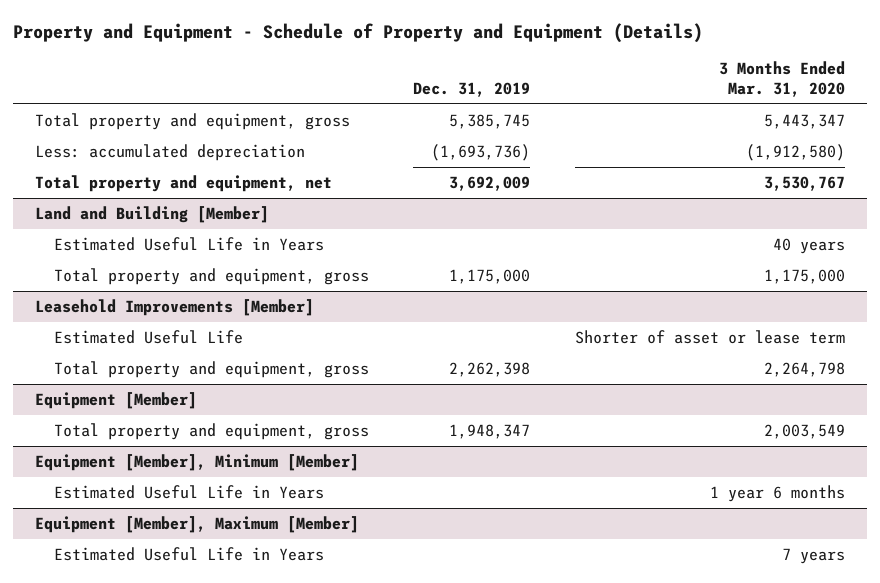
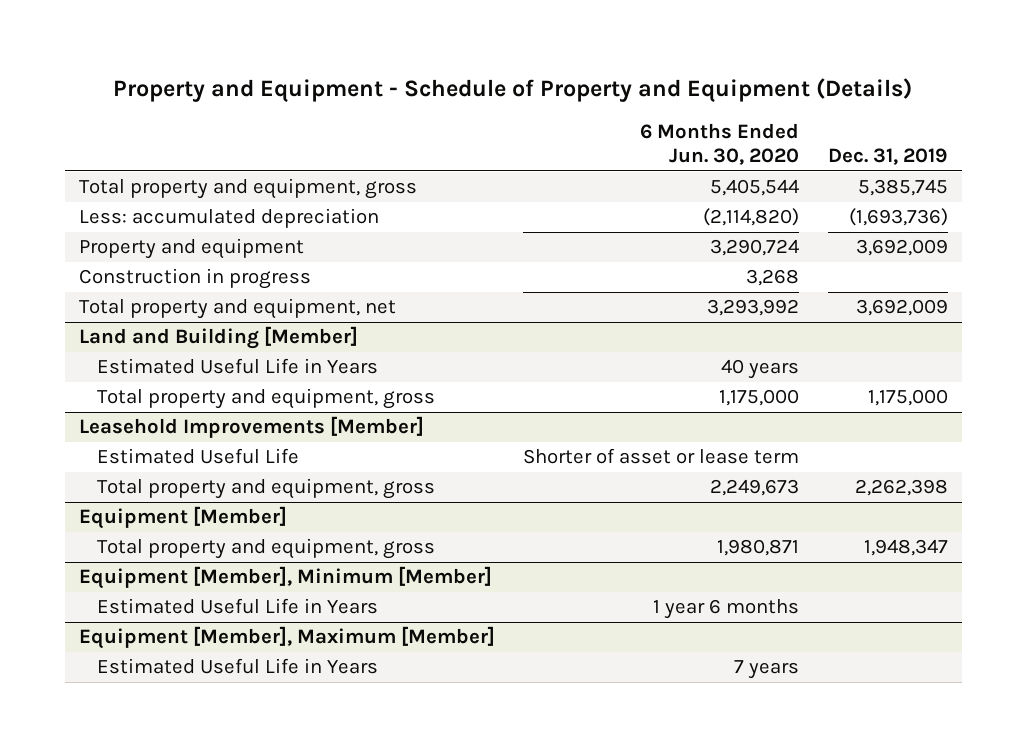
[718,61,845,97] 3 Months Ended Mar. 31, 2020 -> none
none -> [640,123,800,166] 6 Months Ended Jun. 30, 2020
none -> [78,238,304,260] Property and equipment
none -> [78,268,311,290] Construction in progress

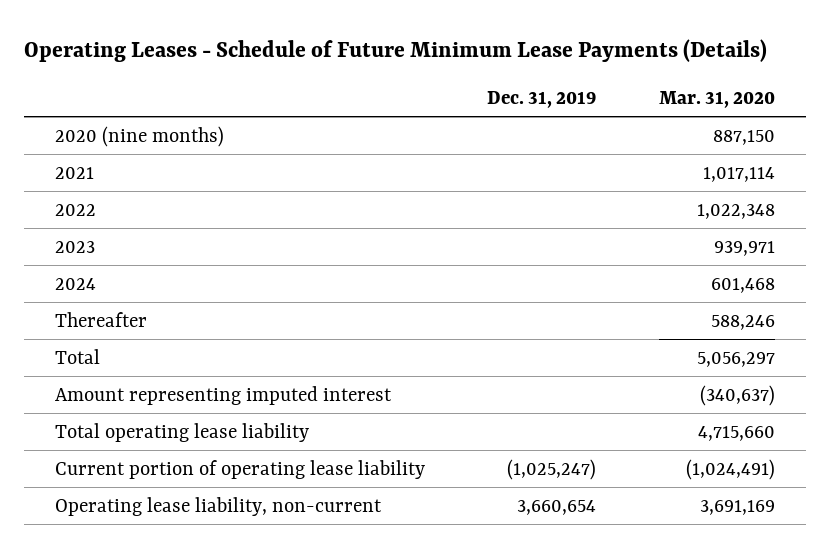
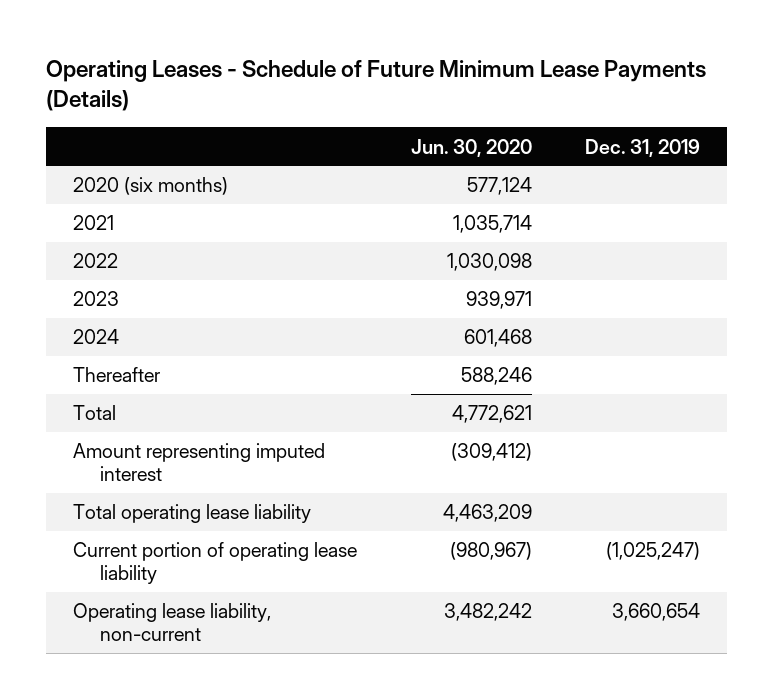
[658,90,775,108] Mar. 31, 2020 -> none
none -> [410,138,532,157] Jun. 30, 2020
[55,125,225,147] 2020 (nine months) -> [73,177,229,196] 2020 (six months)

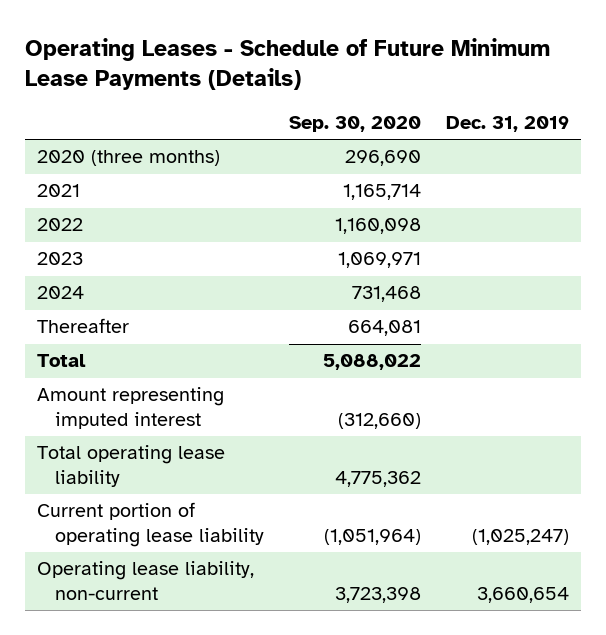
[410,138,532,157] Jun. 30, 2020 -> none
none -> [288,115,421,132] Sep. 30, 2020
[73,177,229,196] 2020 (six months) -> [37,150,221,167] 2020 (three months)

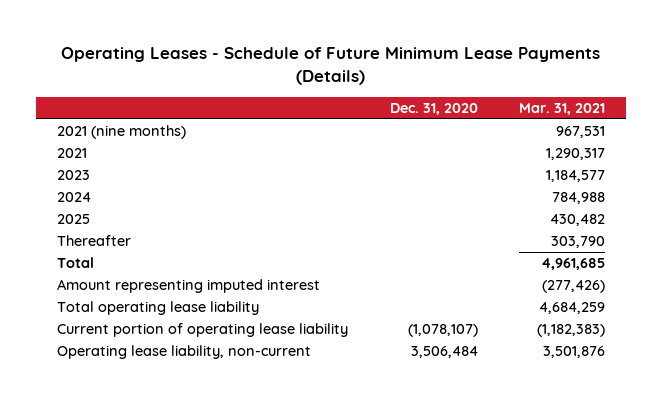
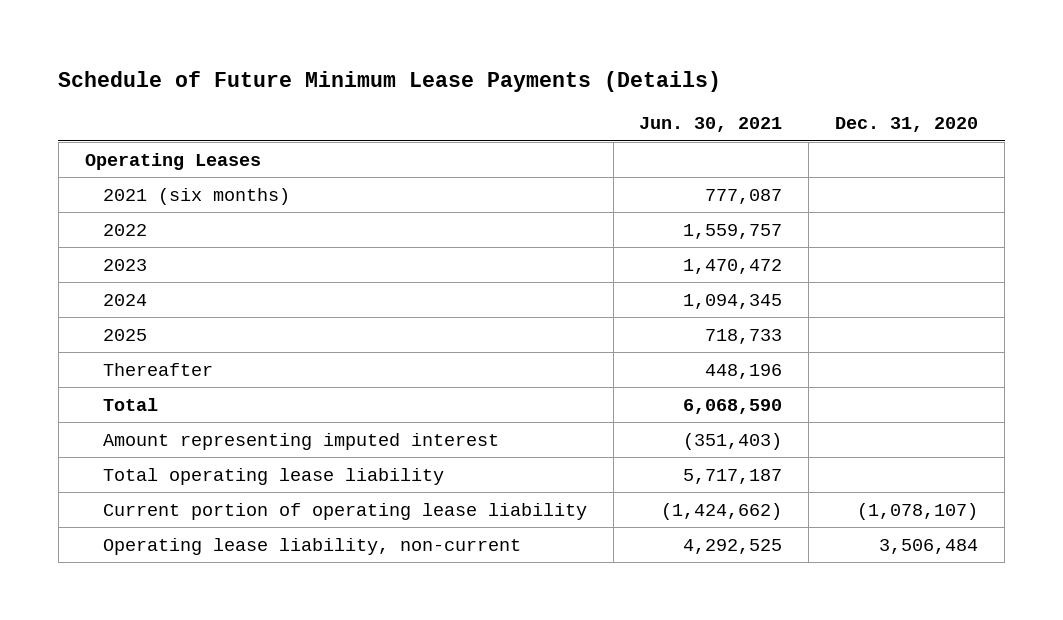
[61,47,601,86] Operating Leases - Schedule of Future Minimum Lease Payments (Details) -> [58,71,722,93] Schedule of Future Minimum Lease Payments (Details)
[519,103,606,116] Mar. 31, 2021 -> none
none -> [639,117,783,133] Jun. 30, 2021
none -> [84,152,261,170] Operating Leases
[57,125,187,140] 2021 (nine months) -> [102,187,290,205] 2021 (six months)
[57,148,88,159] 2021 -> [102,223,147,236] 2022

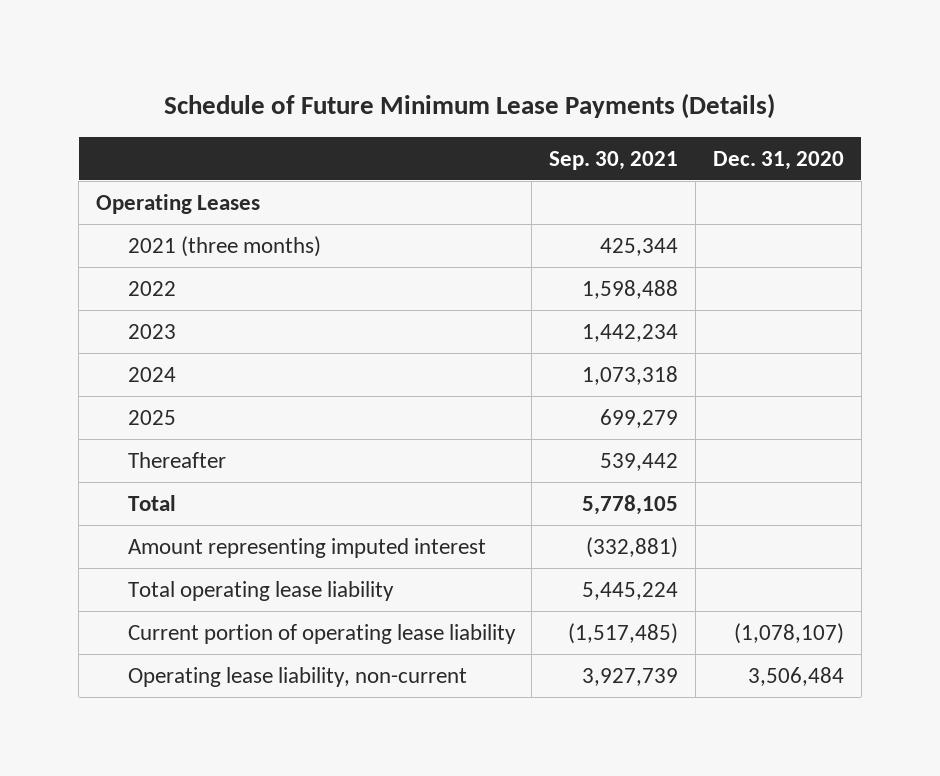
[639,117,783,133] Jun. 30, 2021 -> none
none -> [549,151,679,171] Sep. 30, 2021
[102,187,290,205] 2021 (six months) -> [127,235,321,257] 2021 (three months)

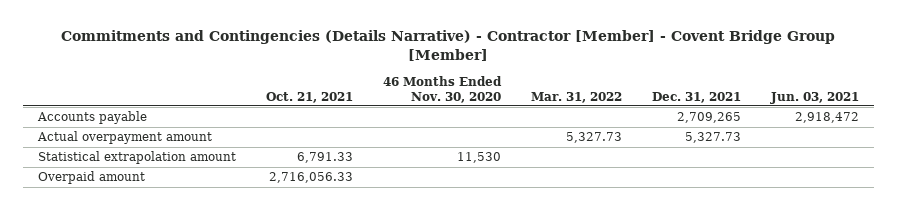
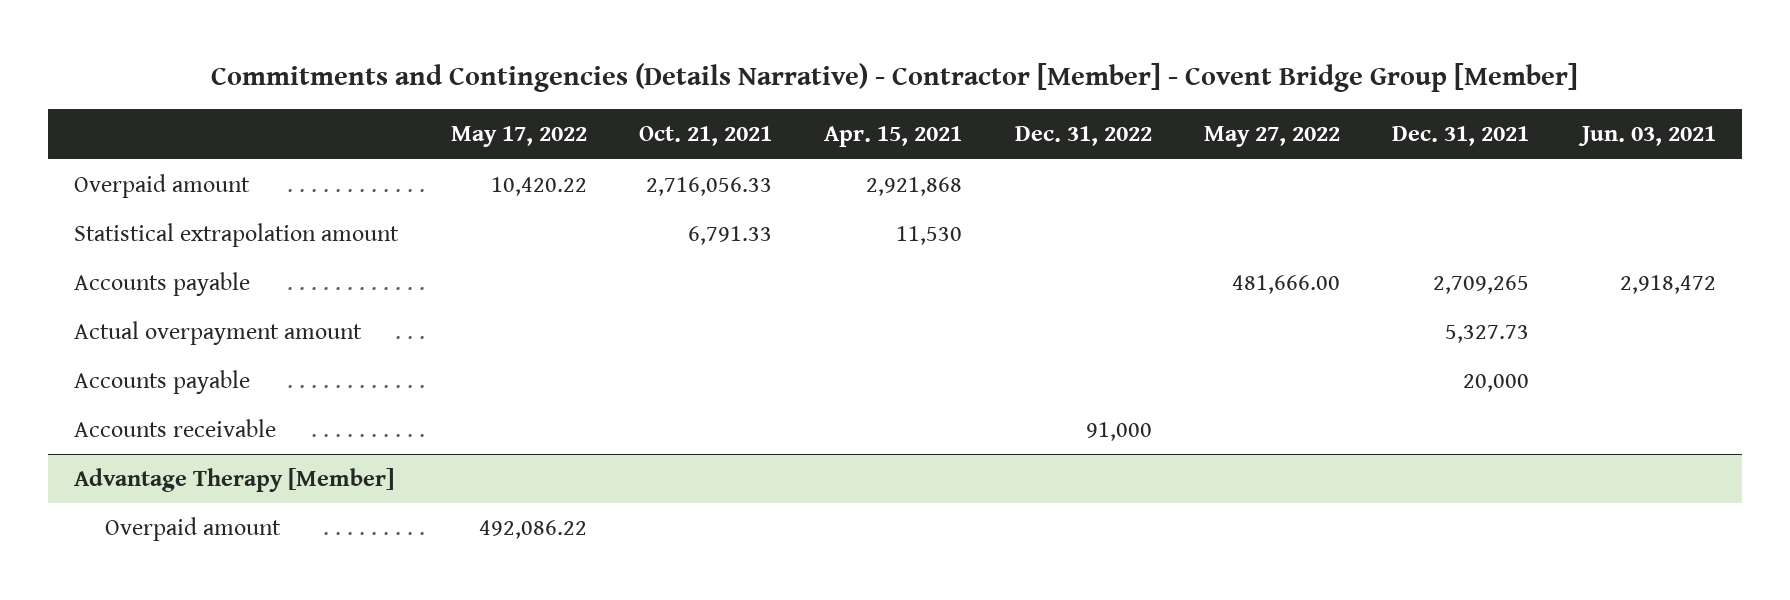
[382,75,502,103] 46 Months Ended Nov. 30, 2020 -> none
[530,91,622,103] Mar. 31, 2022 -> none
none -> [450,126,587,148] May 17, 2022
none -> [824,126,963,148] Apr. 15, 2021
none -> [1014,126,1152,147] Dec. 31, 2022
none -> [1204,126,1341,148] May 27, 2022
[37,171,145,185] Overpaid amount -> [74,174,251,199] Overpaid amount
[37,151,236,165] Statistical extrapolation amount -> [74,223,400,248] Statistical extrapolation amount
none -> [74,370,251,395] Accounts payable
none -> [74,419,277,438] Accounts receivable
none -> [74,468,395,493] Advantage Therapy [Member]
none -> [104,517,281,542] Overpaid amount

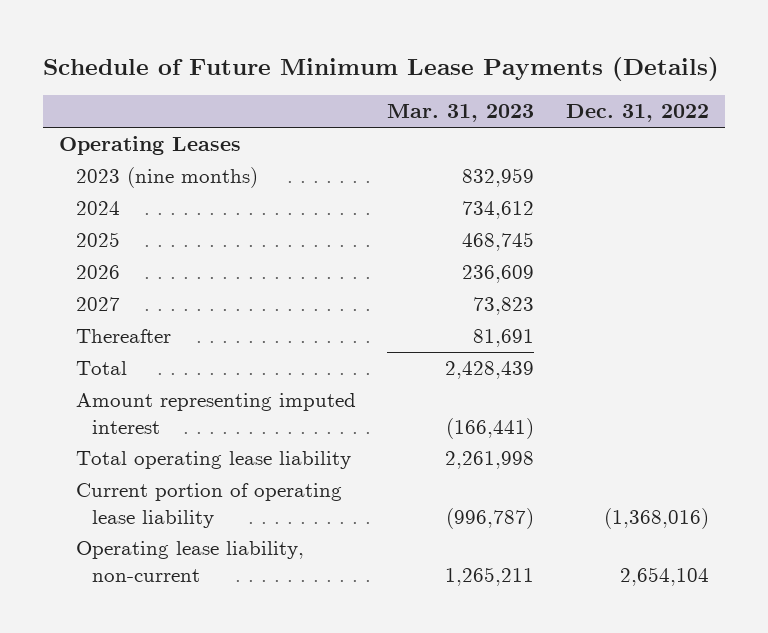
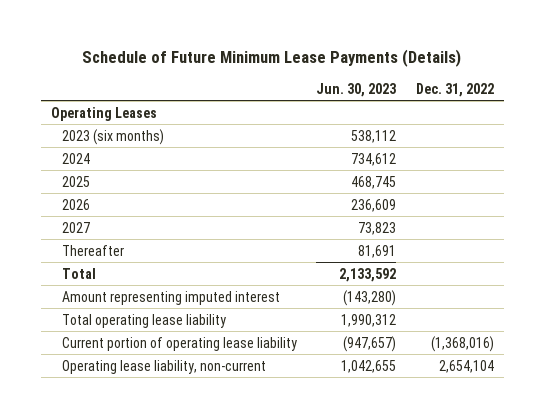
[387,104,535,123] Mar. 31, 2023 -> none
none -> [316,82,397,97] Jun. 30, 2023
[75,166,258,188] 2023 (nine months) -> [61,128,164,145] 2023 (six months)

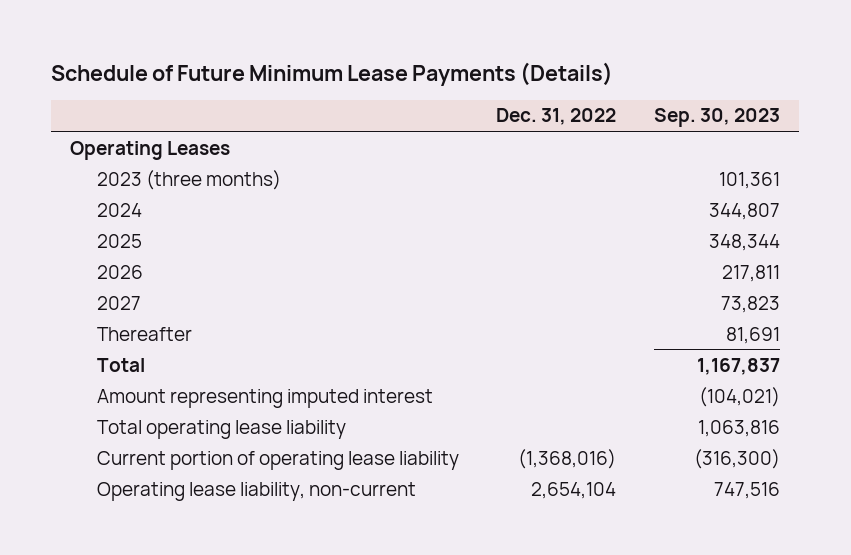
[316,82,397,97] Jun. 30, 2023 -> none
none -> [654,108,781,128] Sep. 30, 2023
[61,128,164,145] 2023 (six months) -> [96,169,281,190] 2023 (three months)

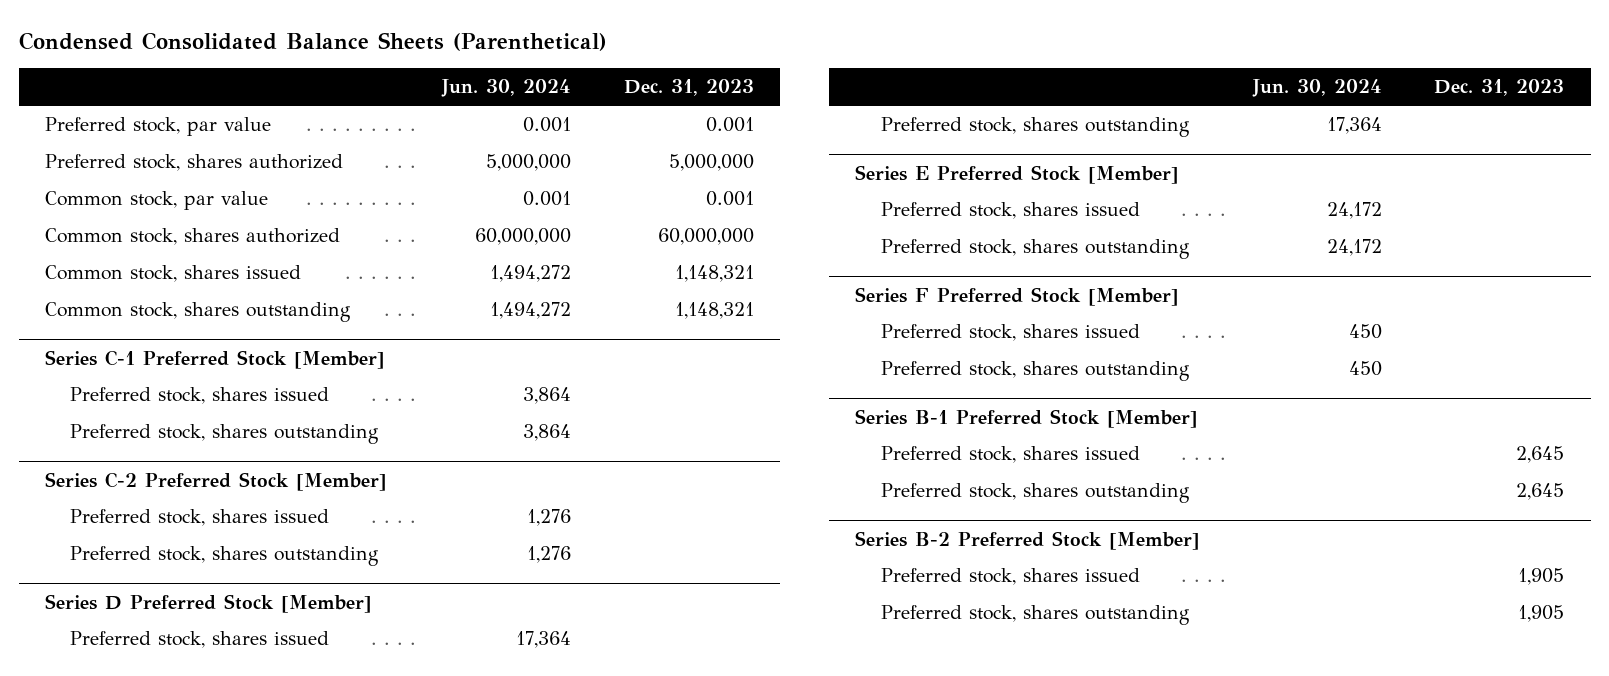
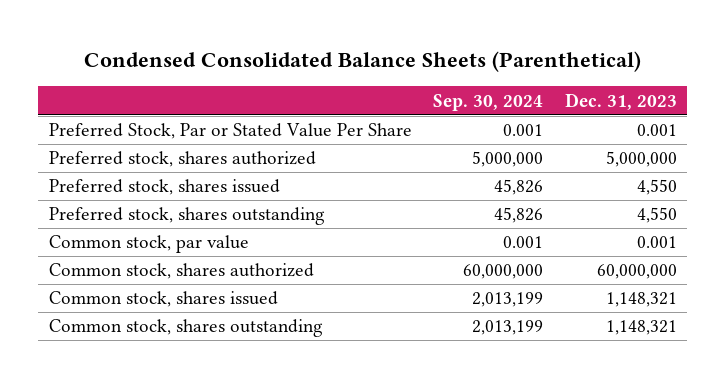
[441,79,572,98] Jun. 30, 2024 -> none
none -> [433,93,544,111] Sep. 30, 2024
[44,117,271,137] Preferred stock, par value -> [48,123,412,140] Preferred Stock, Par or Stated Value Per Share
none -> [48,179,280,196] Preferred stock, shares issued
none -> [48,207,325,226] Preferred stock, shares outstanding
[44,349,385,369] Series C-1 Preferred Stock [Member] -> none
[70,387,330,405] Preferred stock, shares issued -> none
[70,424,380,445] Preferred stock, shares outstanding -> none
[44,471,387,491] Series C-2 Preferred Stock [Member] -> none
[70,509,330,527] Preferred stock, shares issued -> none
[70,546,380,567] Preferred stock, shares outstanding -> none
[44,593,372,613] Series D Preferred Stock [Member] -> none
[70,631,330,649] Preferred stock, shares issued -> none
[880,117,1190,138] Preferred stock, shares outstanding -> none
[855,164,1180,184] Series E Preferred Stock [Member] -> none
[880,202,1140,220] Preferred stock, shares issued -> none
[880,239,1190,260] Preferred stock, shares outstanding -> none
[855,286,1180,306] Series F Preferred Stock [Member] -> none
[880,324,1140,342] Preferred stock, shares issued -> none
[880,361,1190,382] Preferred stock, shares outstanding -> none
[855,408,1199,428] Series B-1 Preferred Stock [Member] -> none
[880,446,1140,464] Preferred stock, shares issued -> none
[880,483,1190,504] Preferred stock, shares outstanding -> none
[855,530,1201,550] Series B-2 Preferred Stock [Member] -> none
[880,568,1140,586] Preferred stock, shares issued -> none
[880,605,1190,626] Preferred stock, shares outstanding -> none

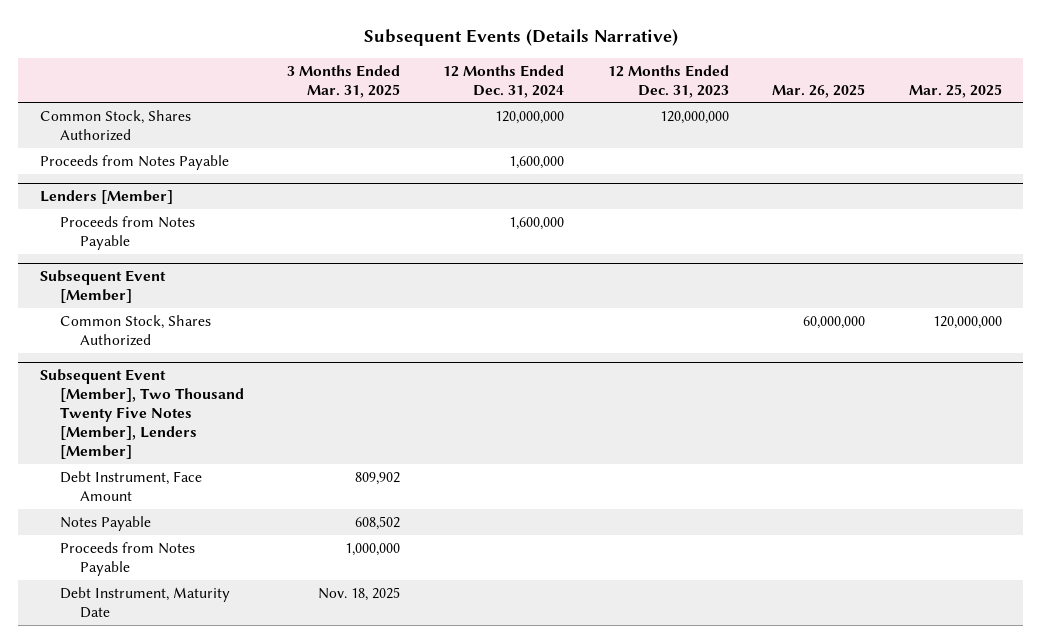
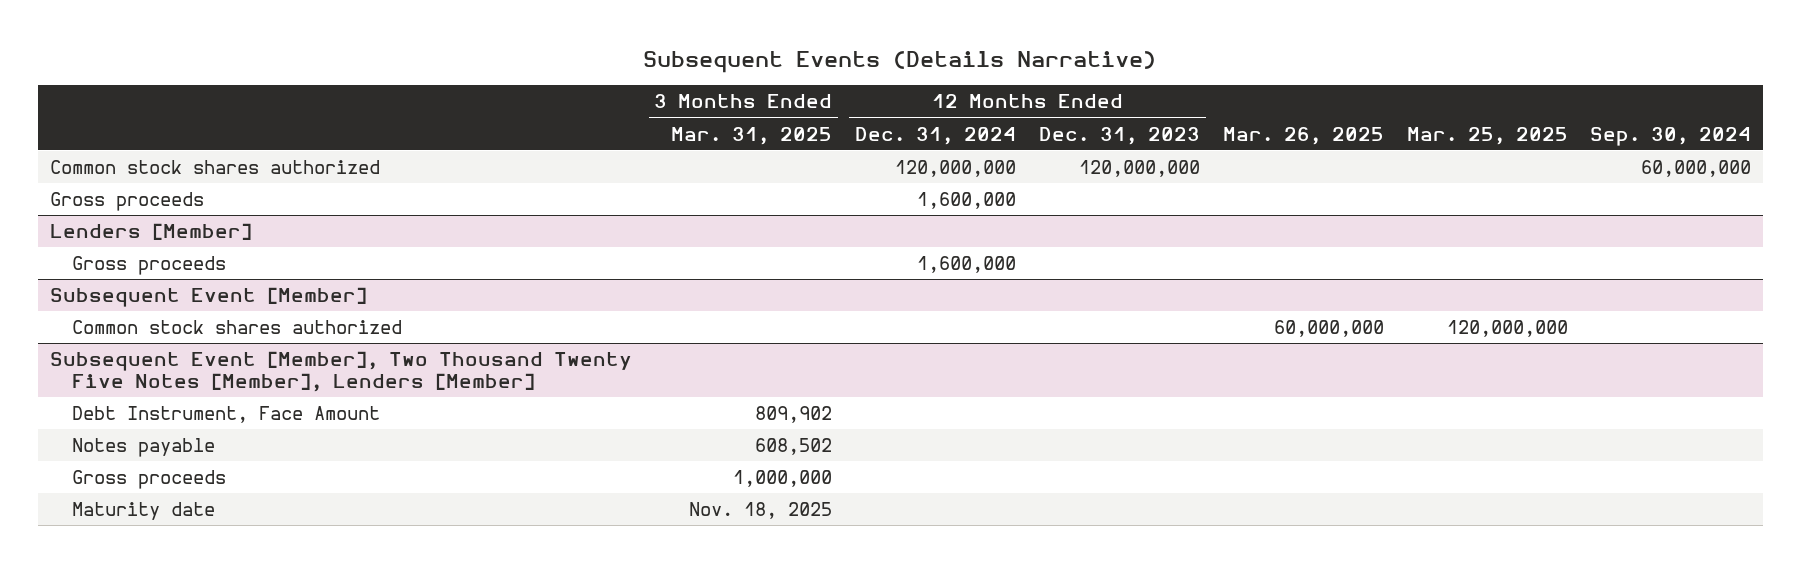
none -> [1590,126,1752,146] Sep. 30, 2024
[39,109,191,141] Common Stock, Shares Authorized -> [49,160,380,175] Common stock shares authorized
[39,154,229,170] Proceeds from Notes Payable -> [49,192,204,212] Gross proceeds
[59,215,195,250] Proceeds from Notes Payable -> [72,256,227,276] Gross proceeds
[59,314,211,346] Common Stock, Shares Authorized -> [72,320,403,335] Common stock shares authorized
[59,515,151,531] Notes Payable -> [72,438,216,458] Notes payable
[59,541,195,576] Proceeds from Notes Payable -> [72,470,227,490] Gross proceeds
[59,586,230,618] Debt Instrument, Maturity Date -> [72,502,216,521] Maturity date

